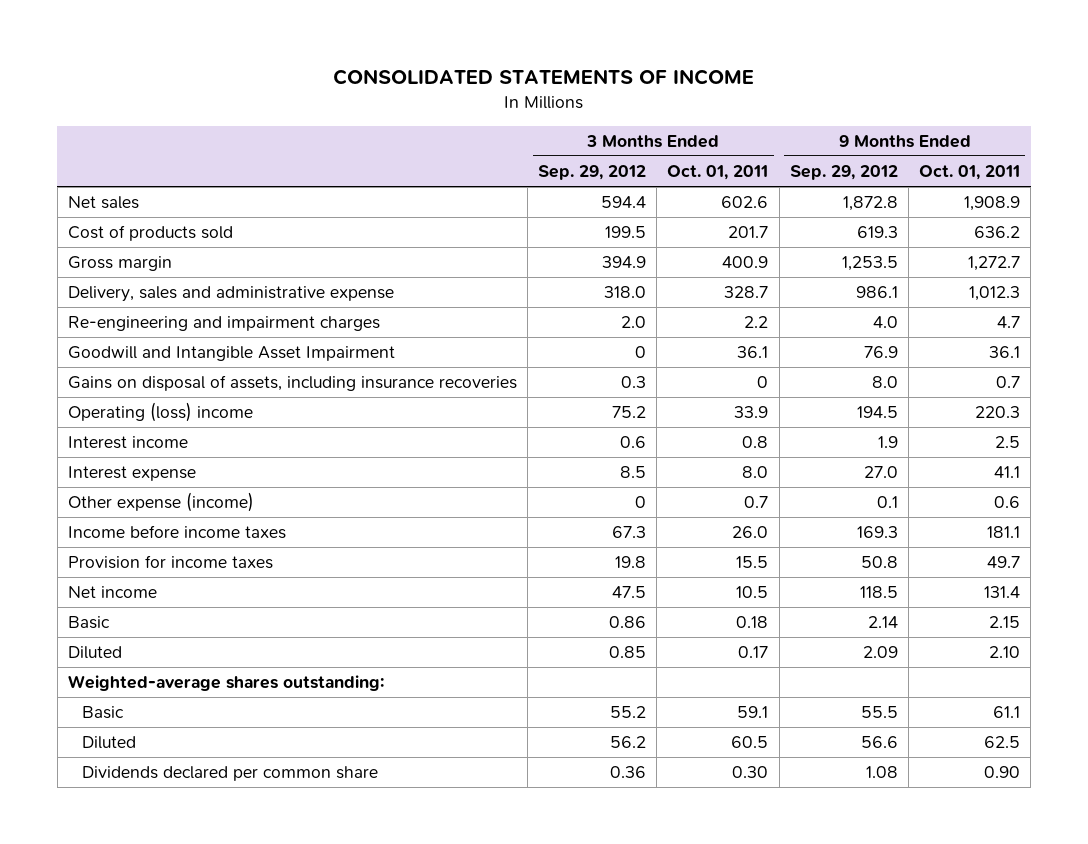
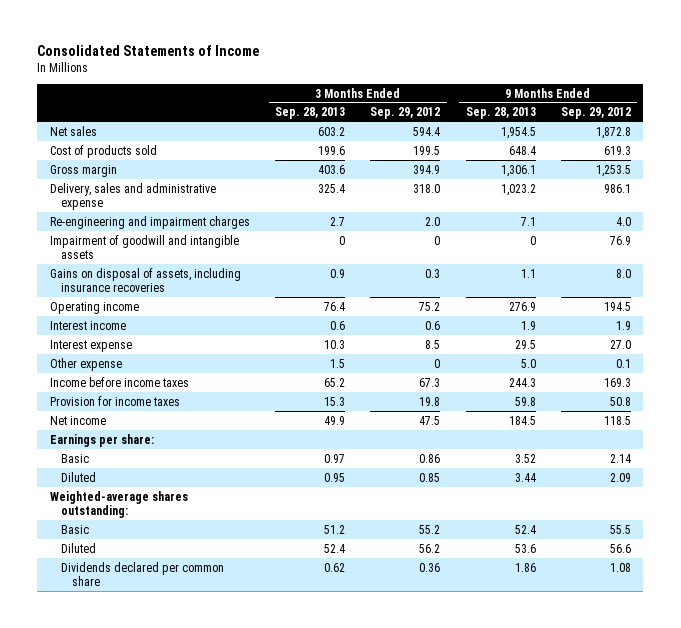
[332,69,754,86] CONSOLIDATED STATEMENTS OF INCOME -> [37,44,260,56] Consolidated Statements of Income
[667,164,769,180] Oct. 01, 2011 -> none
[919,164,1021,180] Oct. 01, 2011 -> none
none -> [275,107,346,120] Sep. 28, 2013
none -> [465,107,536,120] Sep. 28, 2013
[67,346,395,362] Goodwill and Intangible Asset Impairment -> [49,234,239,260] Impairment of goodwill and intangible assets
[67,402,253,423] Operating (loss) income -> [49,301,139,314] Operating income
[67,492,254,513] Other expense (income) -> [49,357,122,371] Other expense
none -> [49,433,154,447] Earnings per share:

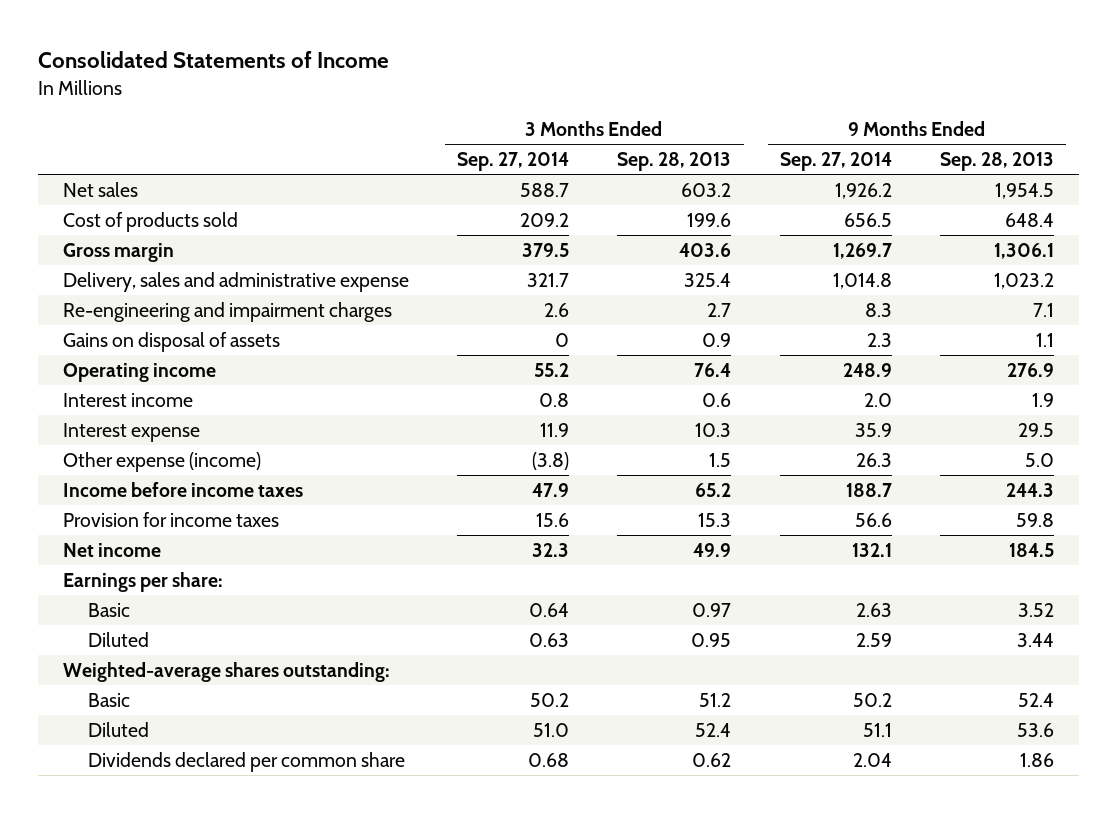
[370,107,441,120] Sep. 29, 2012 -> none
[560,107,631,120] Sep. 29, 2012 -> none
none -> [457,152,570,172] Sep. 27, 2014
none -> [779,152,892,172] Sep. 27, 2014
[49,234,239,260] Impairment of goodwill and intangible assets -> none
[49,267,241,293] Gains on disposal of assets, including insurance recoveries -> [62,331,280,352] Gains on disposal of assets
[49,357,122,371] Other expense -> [62,451,261,472] Other expense (income)

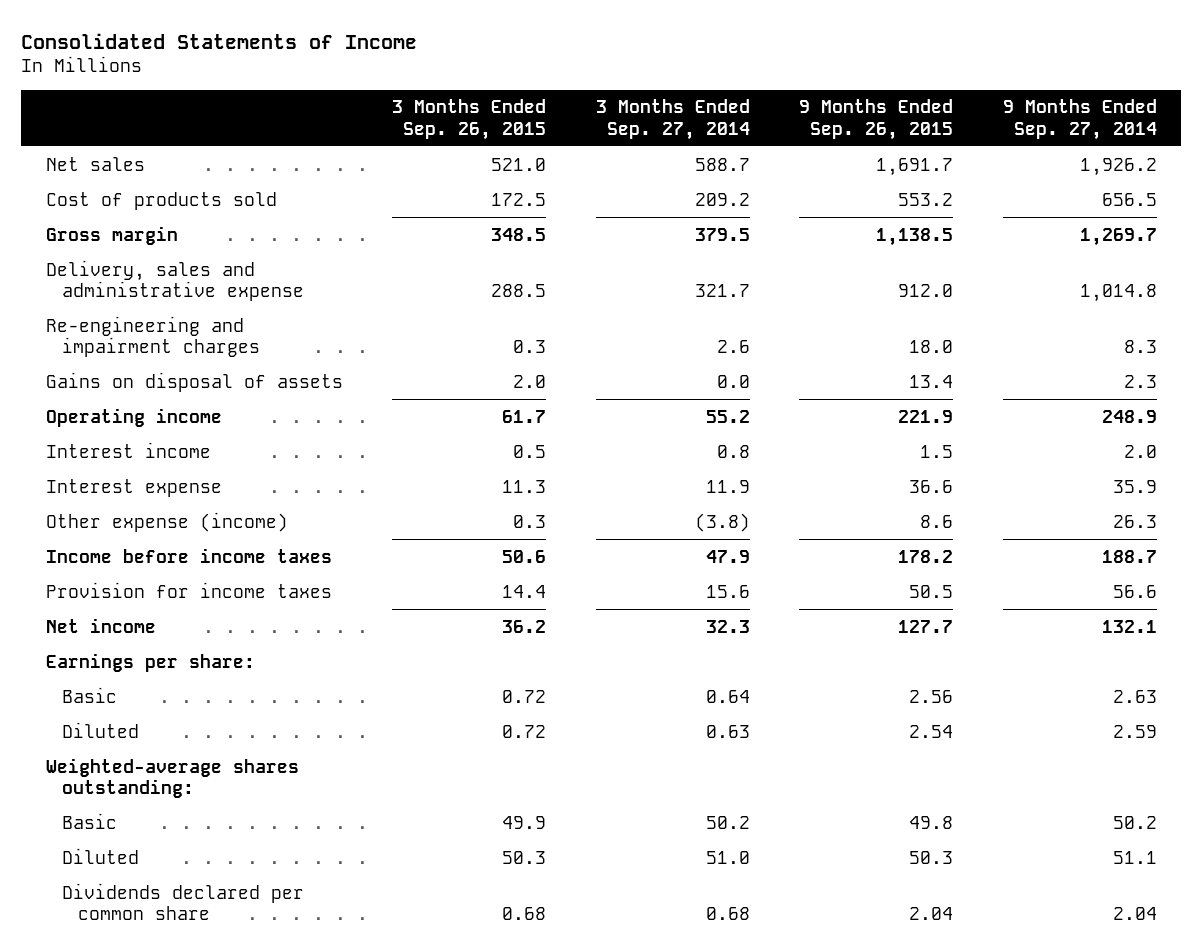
[617,152,732,172] Sep. 28, 2013 -> none
[940,152,1055,172] Sep. 28, 2013 -> none
none -> [392,99,547,140] 3 Months Ended Sep. 26, 2015
none -> [799,99,954,140] 9 Months Ended Sep. 26, 2015
[555,332,570,347] 0 -> [716,374,750,388] 0.0

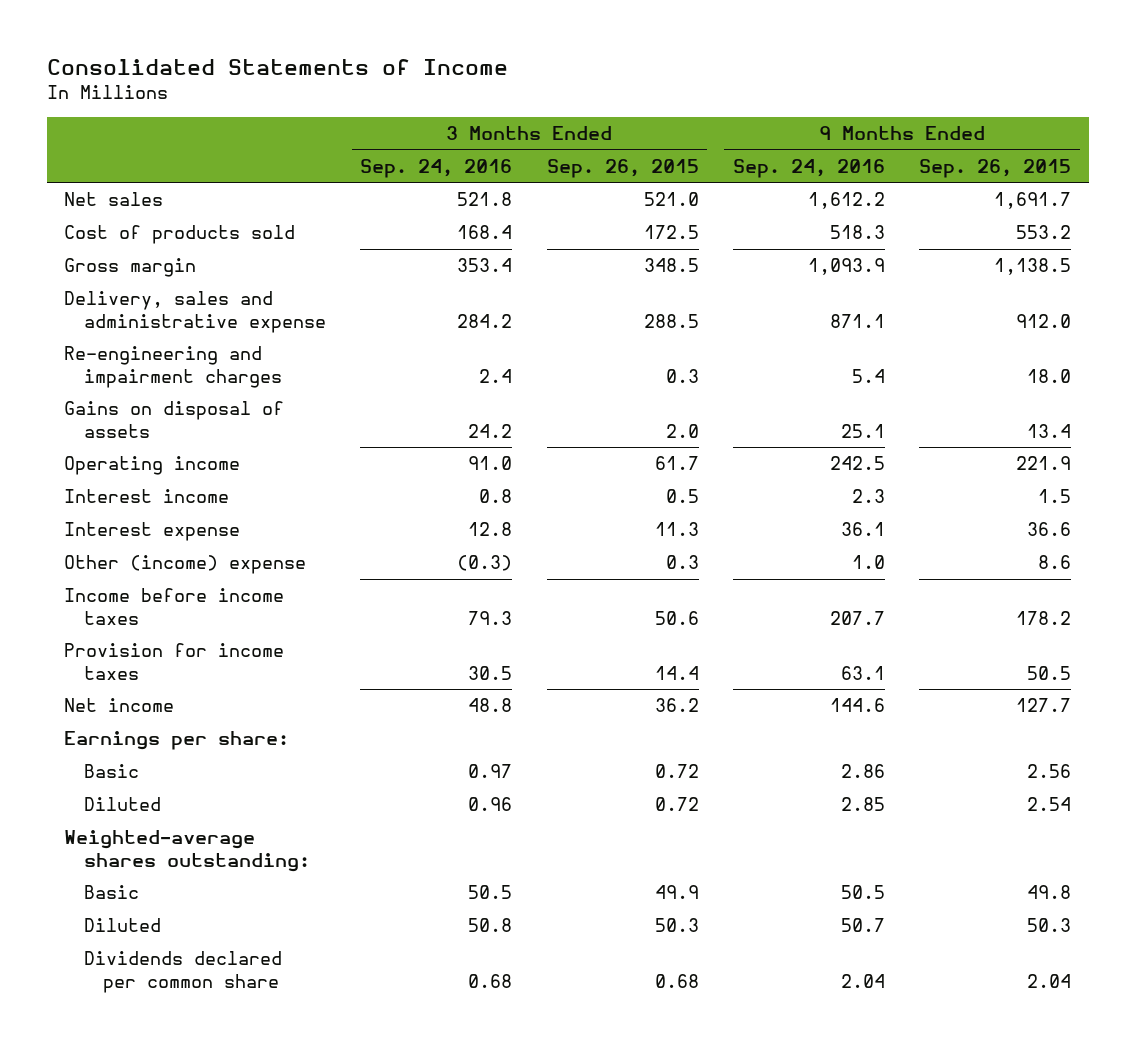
[595,99,750,140] 3 Months Ended Sep. 27, 2014 -> none
[1002,99,1157,140] 9 Months Ended Sep. 27, 2014 -> none
none -> [360,158,513,178] Sep. 24, 2016
none -> [732,158,885,178] Sep. 24, 2016
[46,511,289,532] Other expense (income) -> [64,555,307,575] Other (income) expense

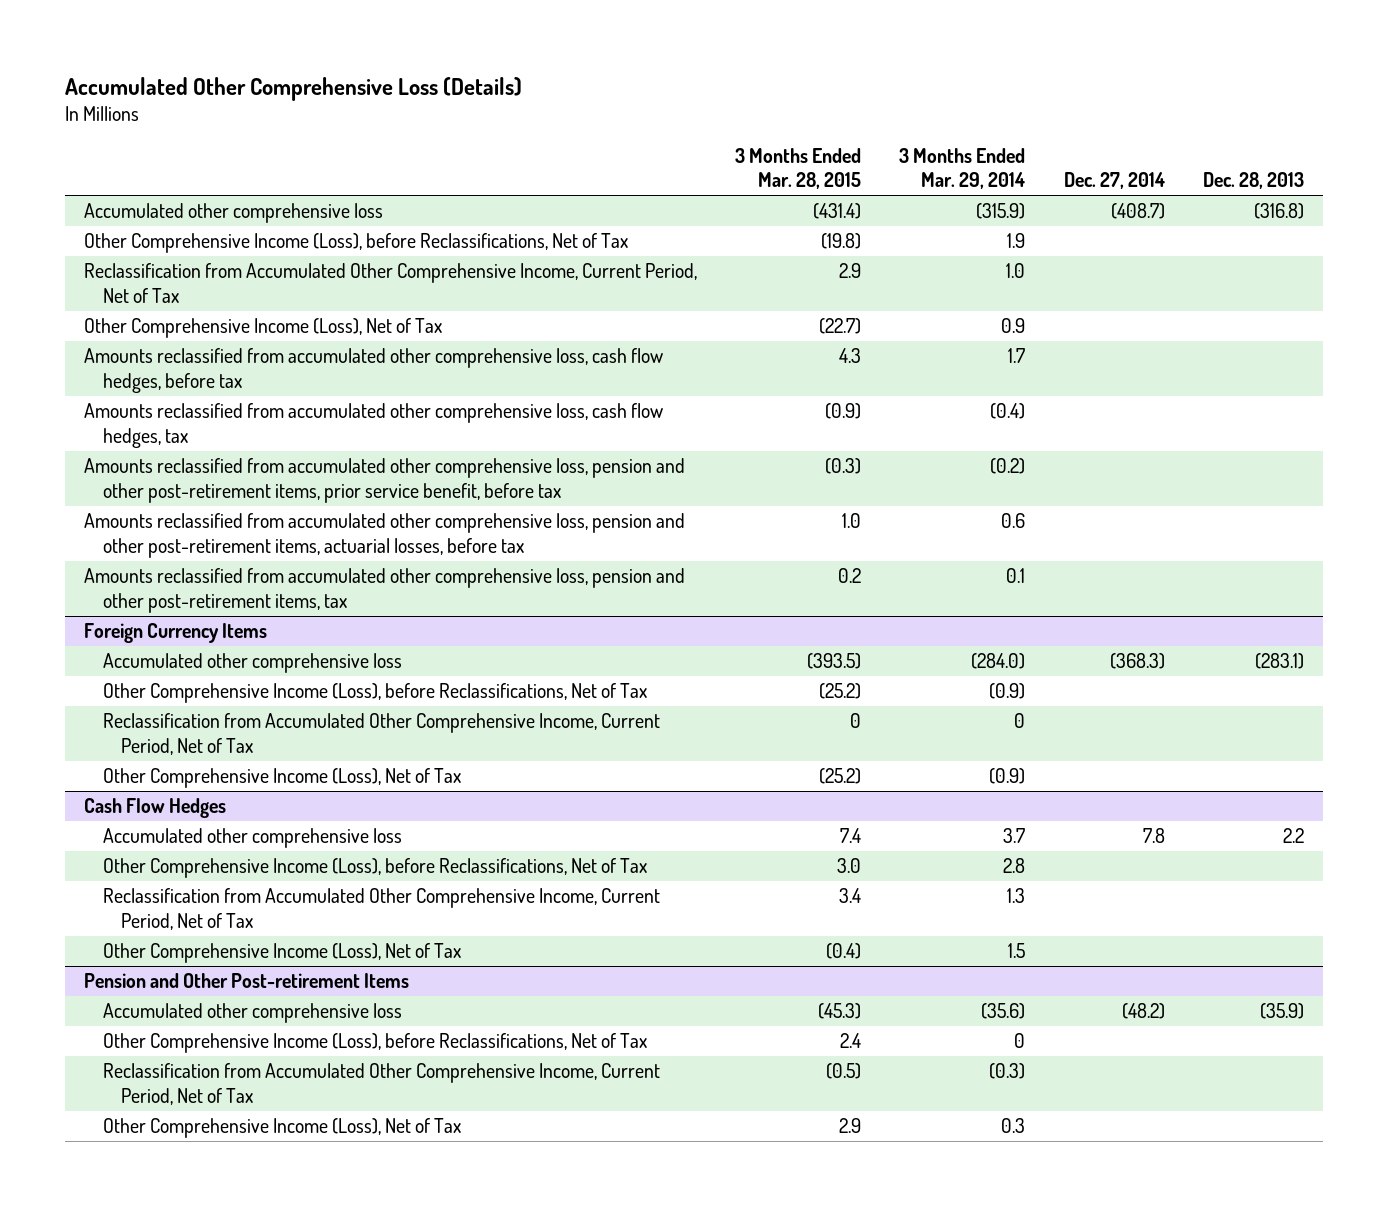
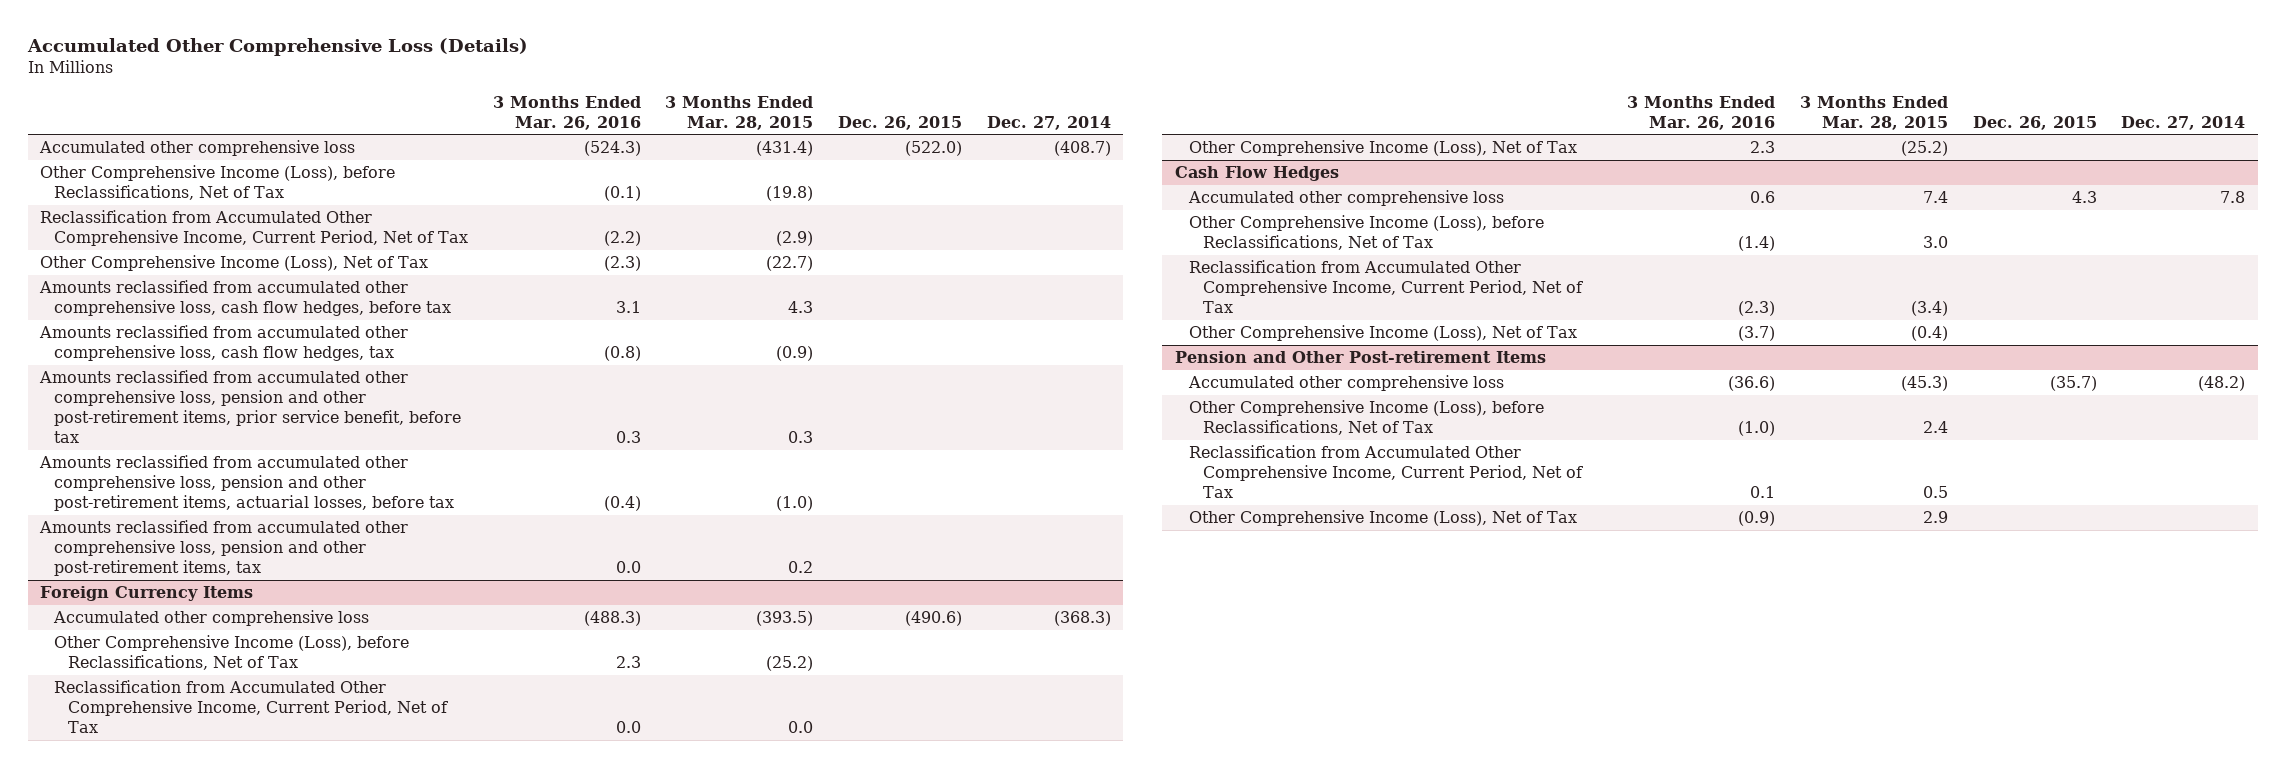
[899,147,1026,190] 3 Months Ended Mar. 29, 2014 -> none
[1203,172,1305,190] Dec. 28, 2013 -> none
none -> [492,95,641,130] 3 Months Ended Mar. 26, 2016
none -> [837,115,962,130] Dec. 26, 2015
[839,263,862,279] 2.9 -> [776,231,814,247] (2.9)
[825,458,862,475] (0.3) -> [788,430,814,443] 0.3
[842,513,862,529] 1.0 -> [776,496,814,512] (1.0)
[850,713,862,729] 0 -> [788,721,814,734] 0.0
[839,888,862,904] 3.4 -> [1911,301,1949,317] (3.4)
[826,1063,862,1080] (0.5) -> [1923,486,1949,499] 0.5

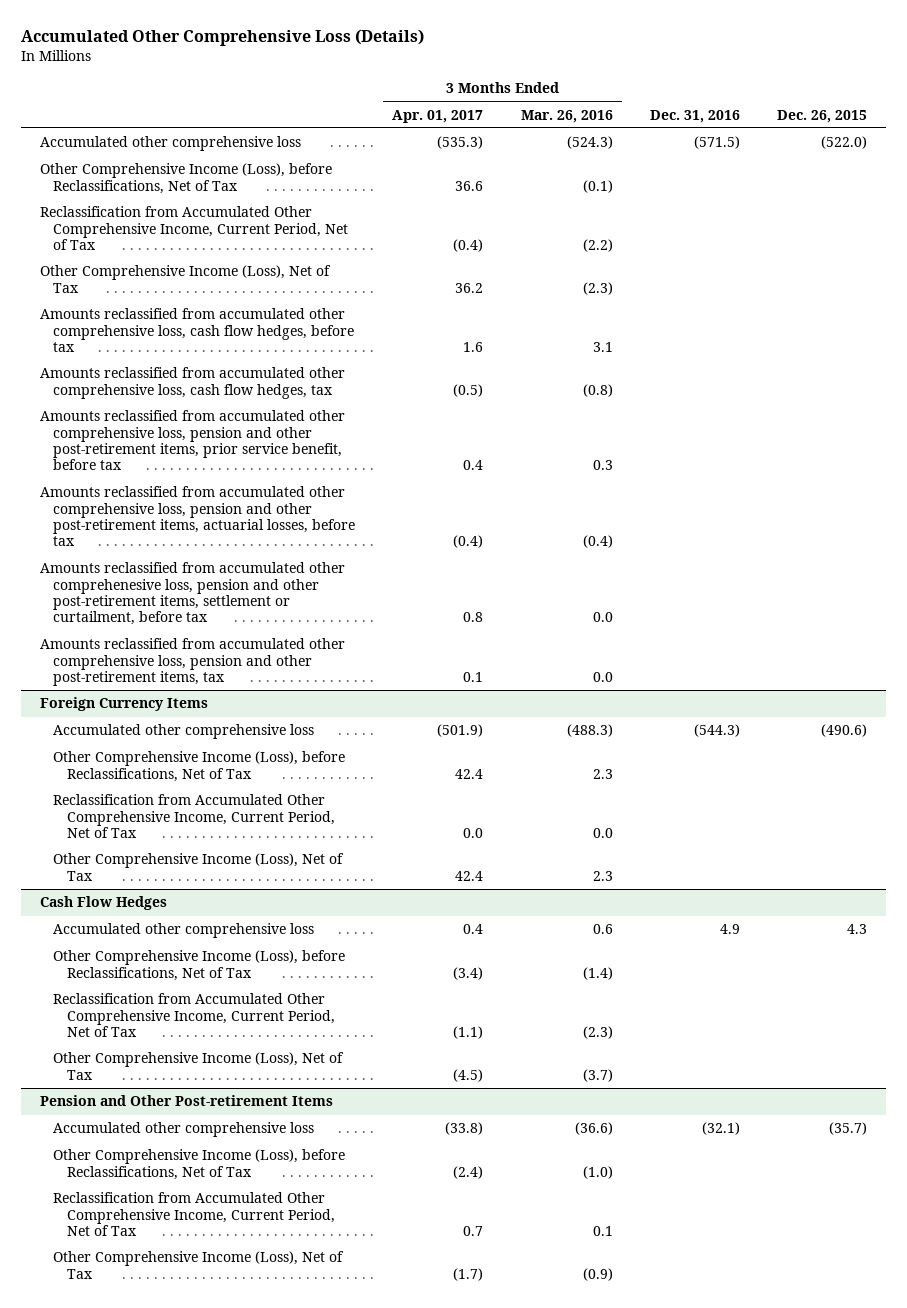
[665,95,814,130] 3 Months Ended Mar. 28, 2015 -> none
[986,115,1111,130] Dec. 27, 2014 -> none
none -> [392,109,484,123] Apr. 01, 2017
none -> [649,109,740,123] Dec. 31, 2016
none -> [39,562,345,626] Amounts reclassified from accumulated other comprehenesive loss, pension and other post-retirement items, settlement or curtailment, before tax

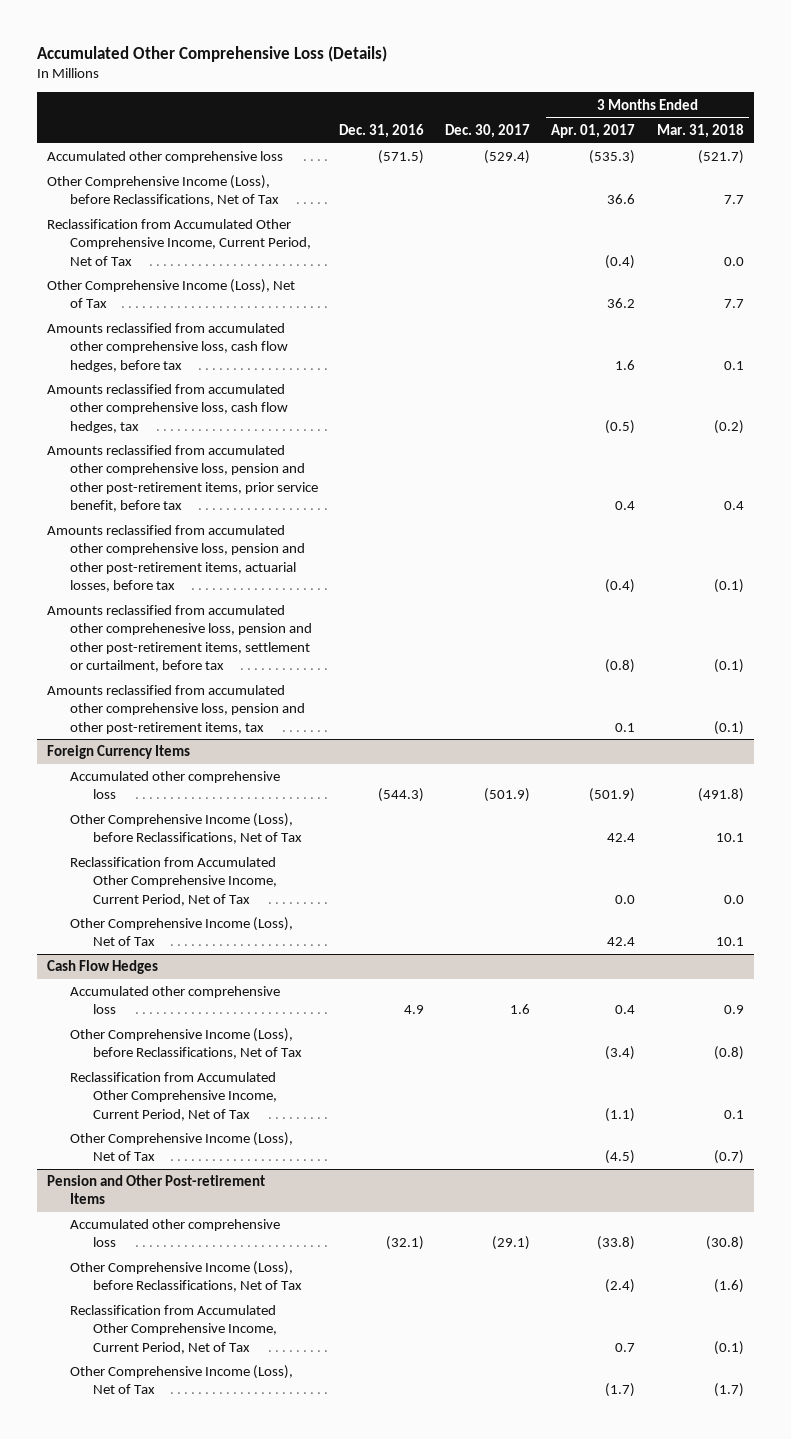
[520,109,613,123] Mar. 26, 2016 -> none
[777,109,868,123] Dec. 26, 2015 -> none
none -> [445,123,531,138] Dec. 30, 2017
none -> [656,123,744,138] Mar. 31, 2018
[463,612,484,623] 0.8 -> [605,658,636,673] (0.8)

